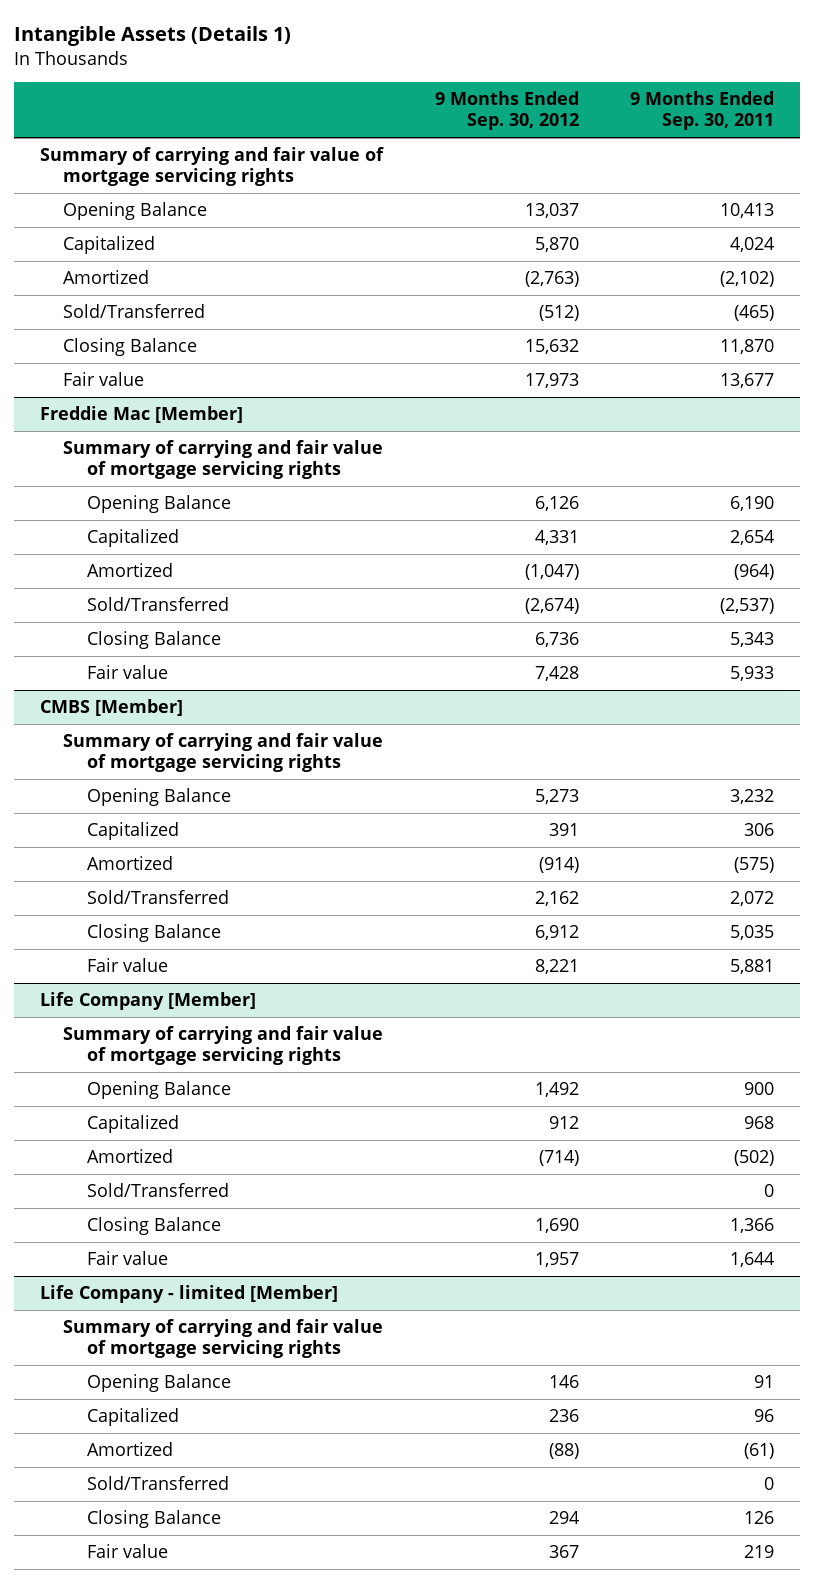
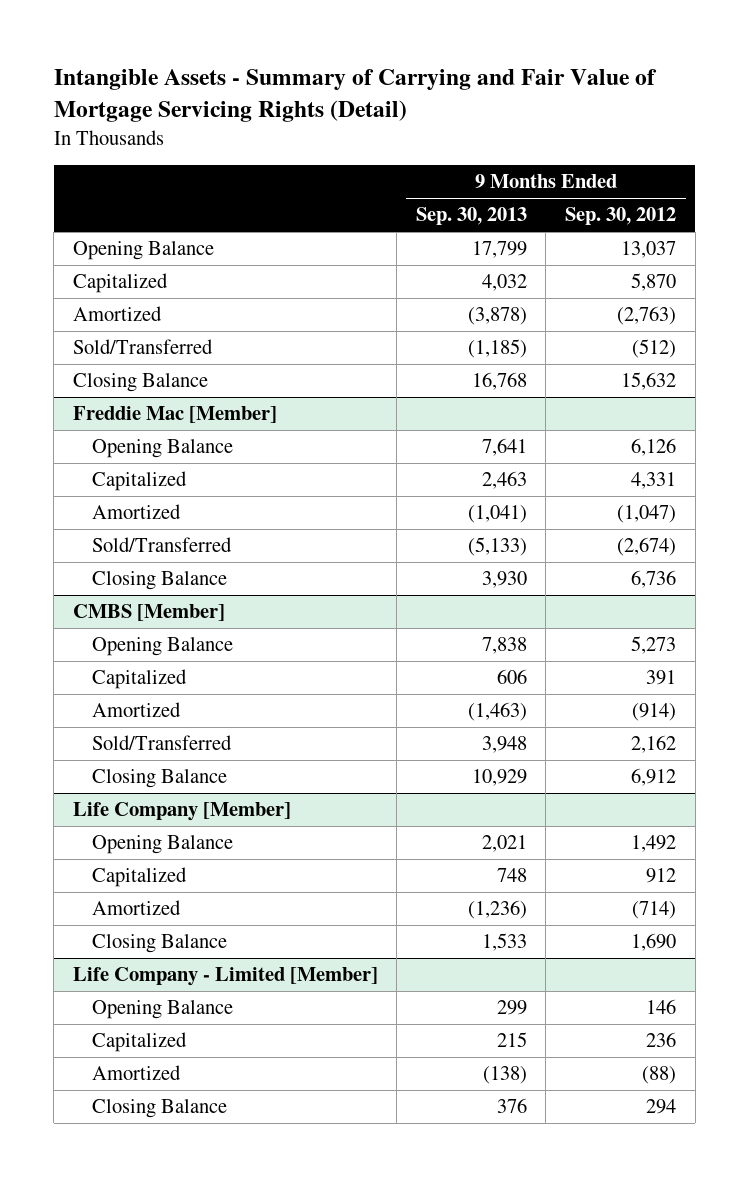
[14,26,292,47] Intangible Assets (Details 1) -> [53,69,657,123] Intangible Assets - Summary of Carrying and Fair Value of Mortgage Servicing Rights (Detail)
[630,90,775,131] 9 Months Ended Sep. 30, 2011 -> none
none -> [415,207,527,226] Sep. 30, 2013
[39,147,384,187] Summary of carrying and fair value of mortgage servicing rights -> none
[63,372,145,387] Fair value -> none
[63,440,384,480] Summary of carrying and fair value of mortgage servicing rights -> none
[86,665,168,680] Fair value -> none
[63,733,384,773] Summary of carrying and fair value of mortgage servicing rights -> none
[86,958,168,973] Fair value -> none
[63,1026,384,1066] Summary of carrying and fair value of mortgage servicing rights -> none
[86,1183,229,1198] Sold/Transferred -> none
[86,1251,168,1266] Fair value -> none
[63,1319,384,1359] Summary of carrying and fair value of mortgage servicing rights -> none
[39,1285,338,1304] Life Company - limited [Member] -> [72,967,378,987] Life Company - Limited [Member]
[86,1476,229,1491] Sold/Transferred -> none
[86,1544,168,1559] Fair value -> none

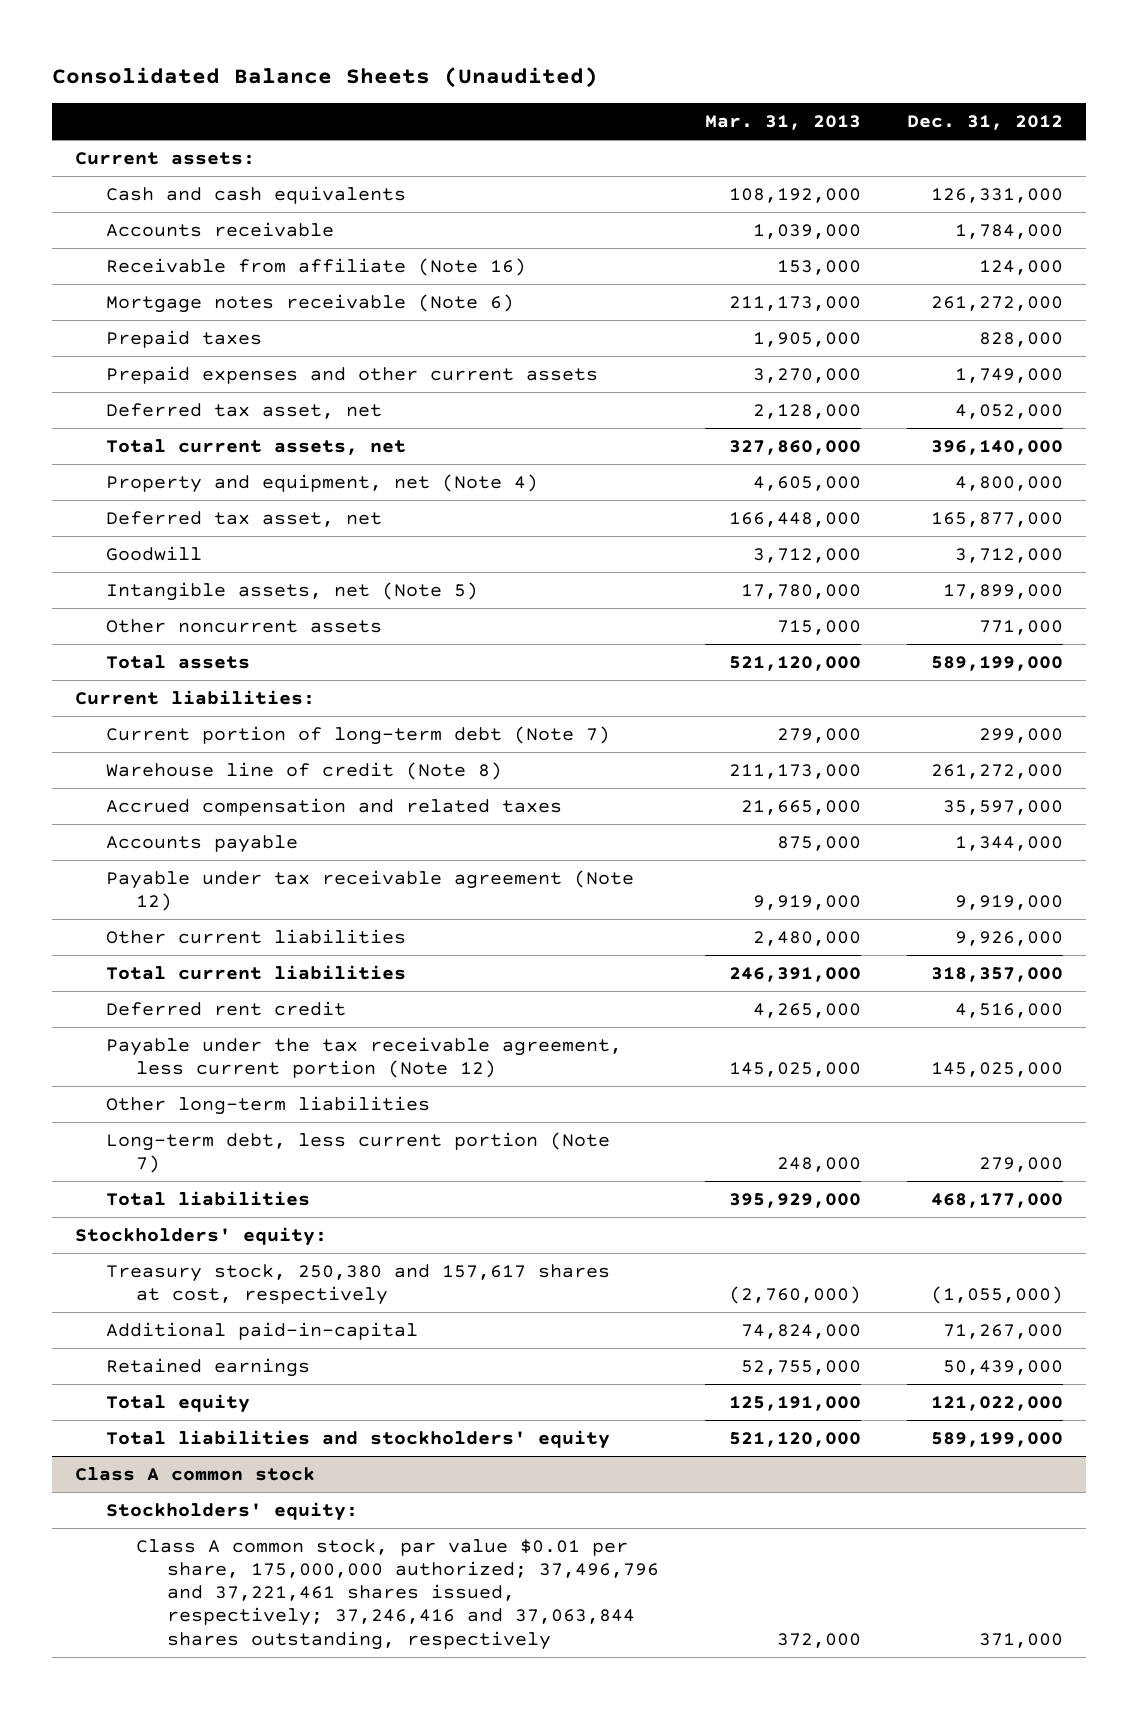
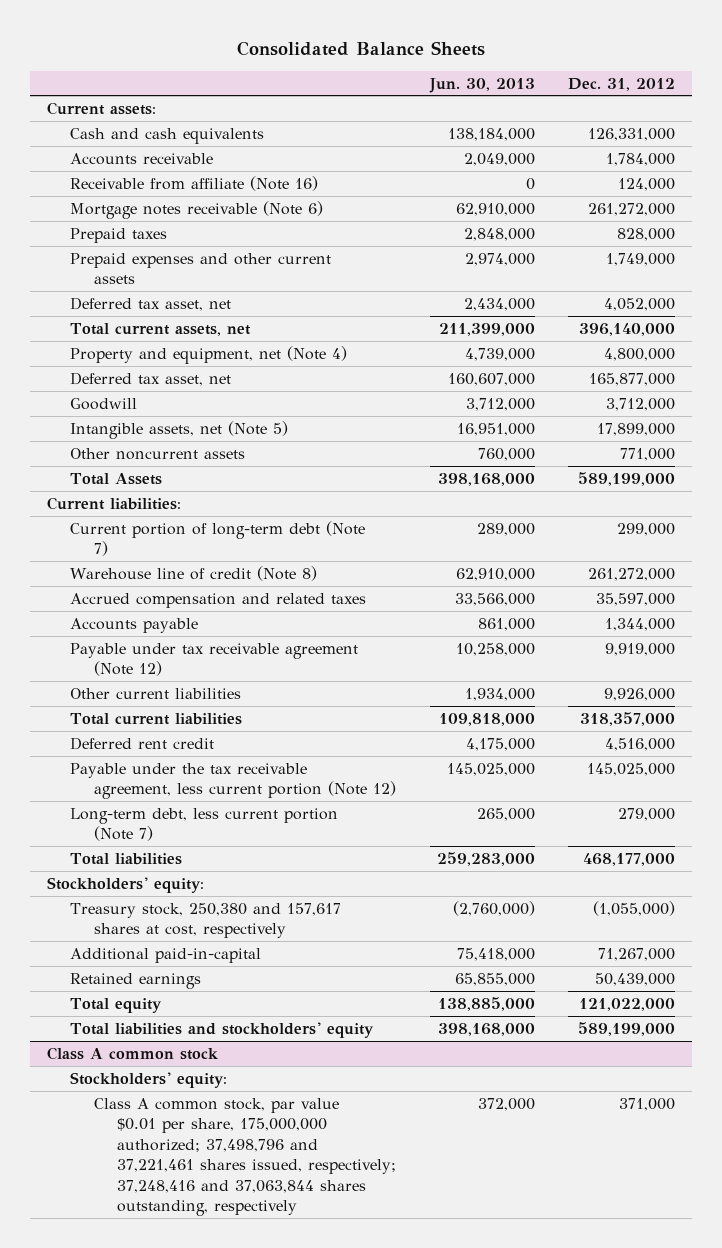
[52,67,599,89] Consolidated Balance Sheets (Unaudited) -> [237,40,486,56] Consolidated Balance Sheets
[704,115,861,131] Mar. 31, 2013 -> none
none -> [428,77,535,93] Jun. 30, 2013
[105,654,250,669] Total assets -> [70,472,163,485] Total Assets
[105,1095,430,1115] Other long-term liabilities -> none
[136,1538,659,1650] Class A common stock, par value $0.01 per share, 175,000,000 authorized; 37,496,796 and 37,221,461 shares issued, respectively; 37,246,416 and 37,063,844 shares outstanding, respectively -> [93,1097,397,1217] Class A common stock, par value $0.01 per share, 175,000,000 authorized; 37,498,796 and 37,221,461 shares issued, respectively; 37,248,416 and 37,063,844 shares outstanding, respectively

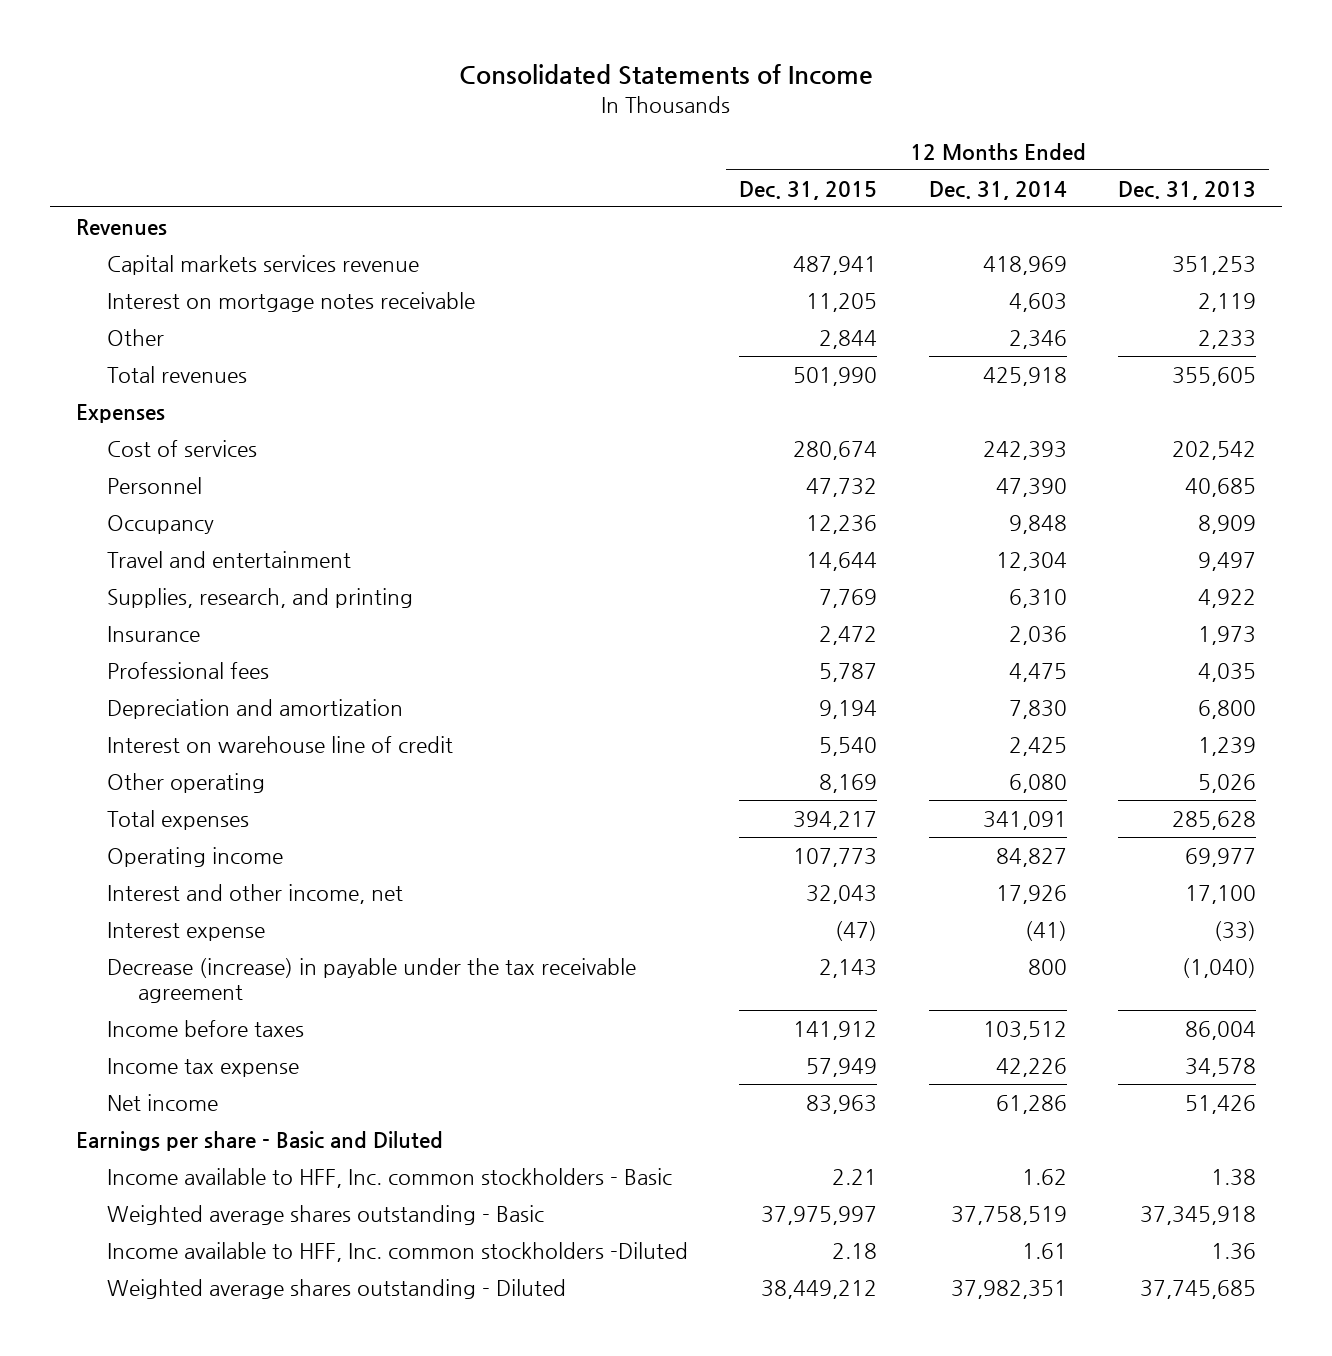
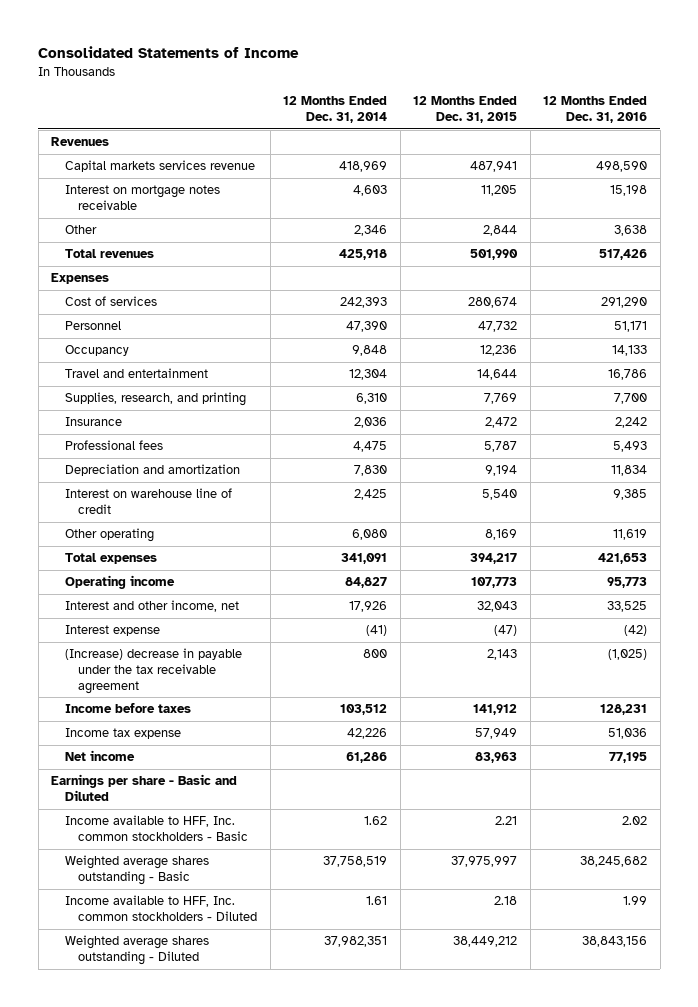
[1118,180,1257,200] Dec. 31, 2013 -> none
none -> [543,96,648,124] 12 Months Ended Dec. 31, 2016
[106,957,636,1003] Decrease (increase) in payable under the tax receivable agreement -> [64,648,242,694] (Increase) decrease in payable under the tax receivable agreement
[106,1241,688,1262] Income available to HFF, Inc. common stockholders -Diluted -> [64,895,258,922] Income available to HFF, Inc. common stockholders - Diluted

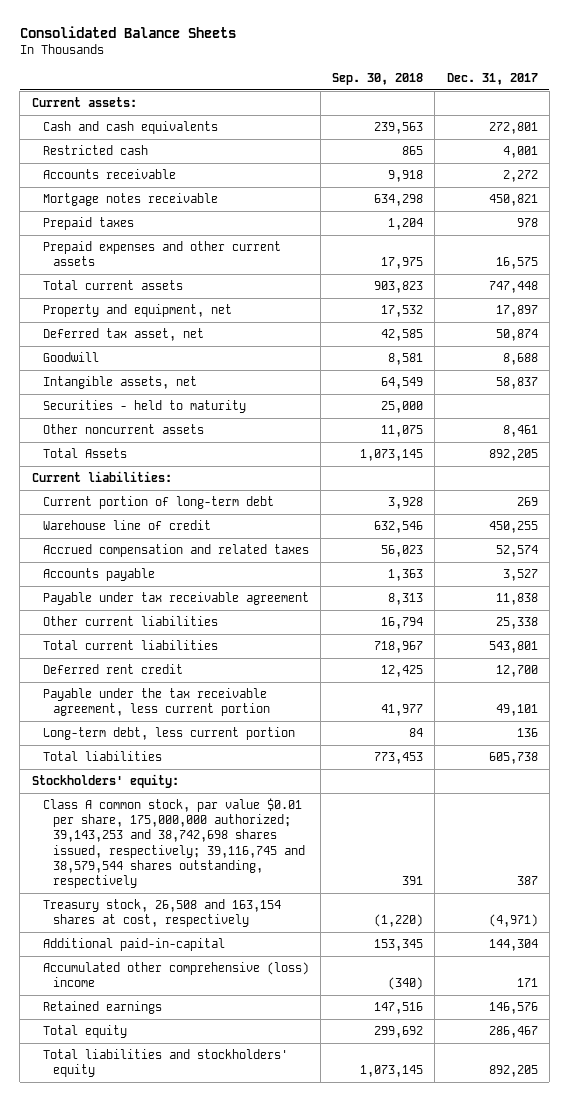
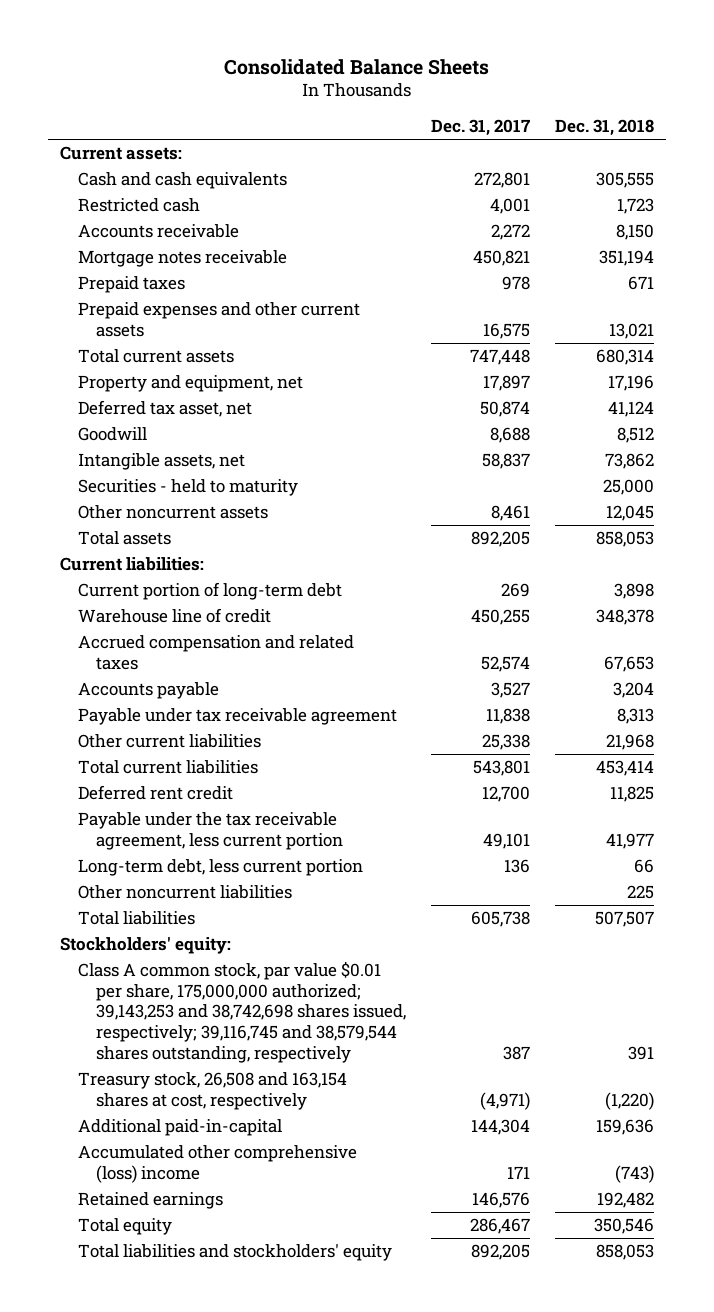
[332,72,424,85] Sep. 30, 2018 -> none
none -> [554,119,654,137] Dec. 31, 2018
[42,448,127,459] Total Assets -> [77,531,171,546] Total assets
none -> [77,885,292,900] Other noncurrent liabilities

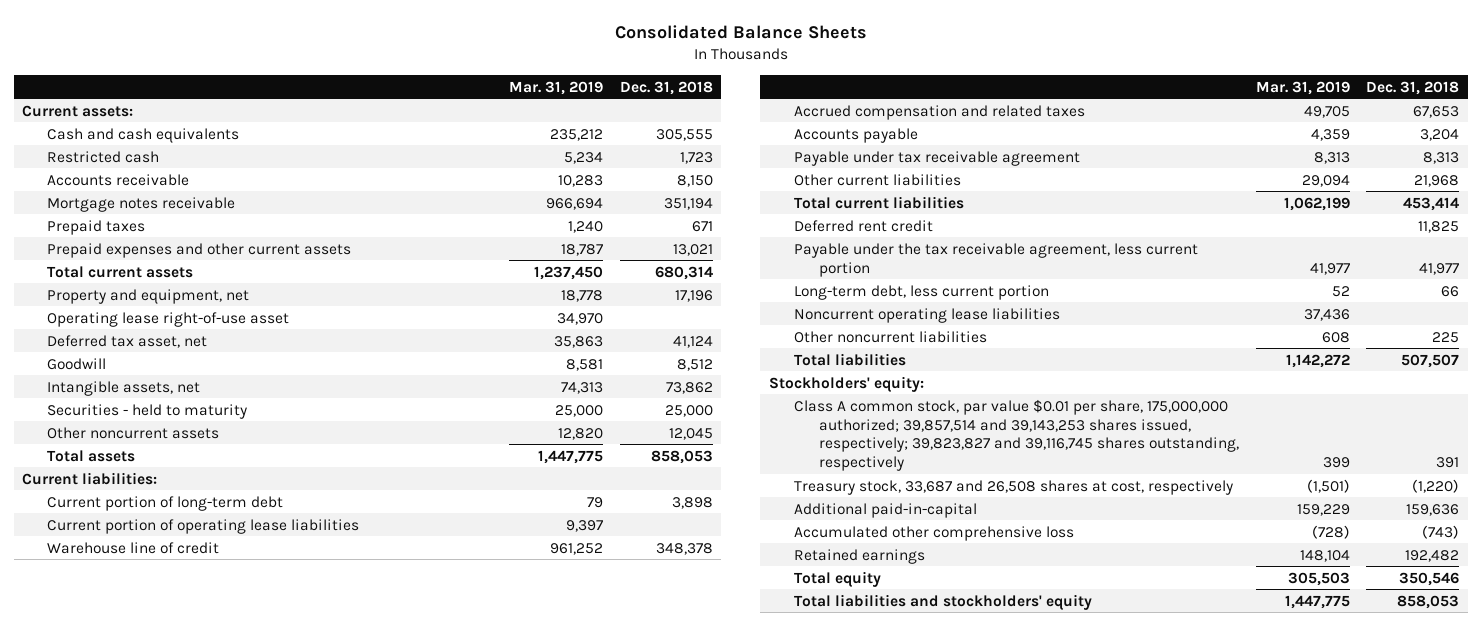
[430,119,530,137] Dec. 31, 2017 -> none
none -> [508,80,603,95] Mar. 31, 2019
none -> [47,311,290,327] Operating lease right-of-use asset
none -> [47,518,360,534] Current portion of operating lease liabilities
none -> [793,307,1060,323] Noncurrent operating lease liabilities
[77,961,406,1063] Class A common stock, par value $0.01 per share, 175,000,000 authorized; 39,143,253 and 38,742,698 shares issued, respectively; 39,116,745 and 38,579,544 shares outstanding, respectively -> [793,398,1239,472] Class A common stock, par value $0.01 per share, 175,000,000 authorized; 39,857,514 and 39,143,253 shares issued, respectively; 39,823,827 and 39,116,745 shares outstanding, respectively
[77,1072,347,1110] Treasury stock, 26,508 and 163,154 shares at cost, respectively -> [793,479,1233,495] Treasury stock, 33,687 and 26,508 shares at cost, respectively
[77,1145,357,1183] Accumulated other comprehensive (loss) income -> [793,525,1074,541] Accumulated other comprehensive loss

